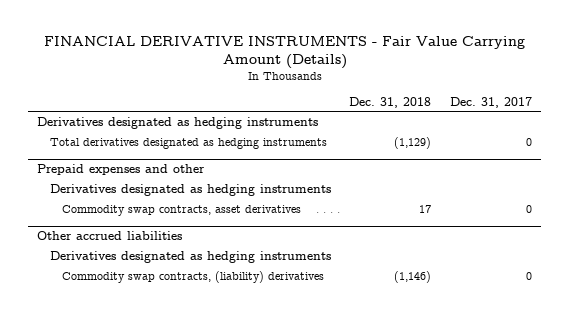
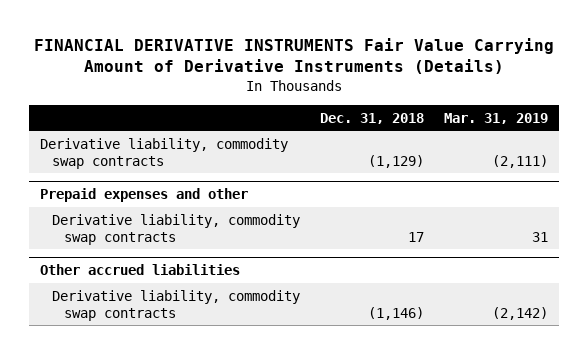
[43,36,525,70] FINANCIAL DERIVATIVE INSTRUMENTS - Fair Value Carrying Amount (Details) -> [33,37,554,75] FINANCIAL DERIVATIVE INSTRUMENTS Fair Value Carrying Amount of Derivative Instruments (Details)
[449,96,532,108] Dec. 31, 2017 -> none
none -> [444,112,549,124] Mar. 31, 2019
[37,116,319,129] Derivatives designated as hedging instruments -> none
[49,137,327,149] Total derivatives designated as hedging instruments -> [39,137,288,169] Derivative liability, commodity swap contracts
[49,183,331,196] Derivatives designated as hedging instruments -> none
[62,204,302,216] Commodity swap contracts, asset derivatives -> none
none -> [51,213,300,245] Derivative liability, commodity swap contracts
[49,250,331,263] Derivatives designated as hedging instruments -> none
[62,270,325,283] Commodity swap contracts, (liability) derivatives -> [51,289,300,321] Derivative liability, commodity swap contracts

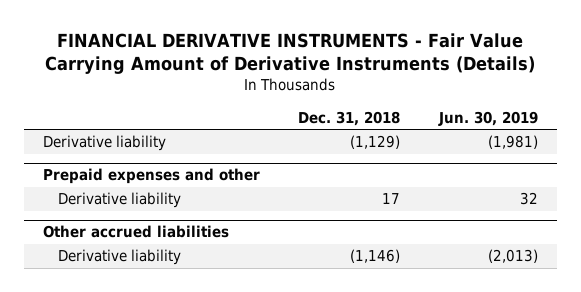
[33,37,554,75] FINANCIAL DERIVATIVE INSTRUMENTS Fair Value Carrying Amount of Derivative Instruments (Details) -> [45,32,536,75] FINANCIAL DERIVATIVE INSTRUMENTS - Fair Value Carrying Amount of Derivative Instruments (Details)
[444,112,549,124] Mar. 31, 2019 -> none
none -> [437,110,538,126] Jun. 30, 2019
[39,137,288,169] Derivative liability, commodity swap contracts -> [42,135,166,152] Derivative liability
[51,213,300,245] Derivative liability, commodity swap contracts -> [58,192,182,209] Derivative liability
[51,289,300,321] Derivative liability, commodity swap contracts -> [58,249,182,266] Derivative liability

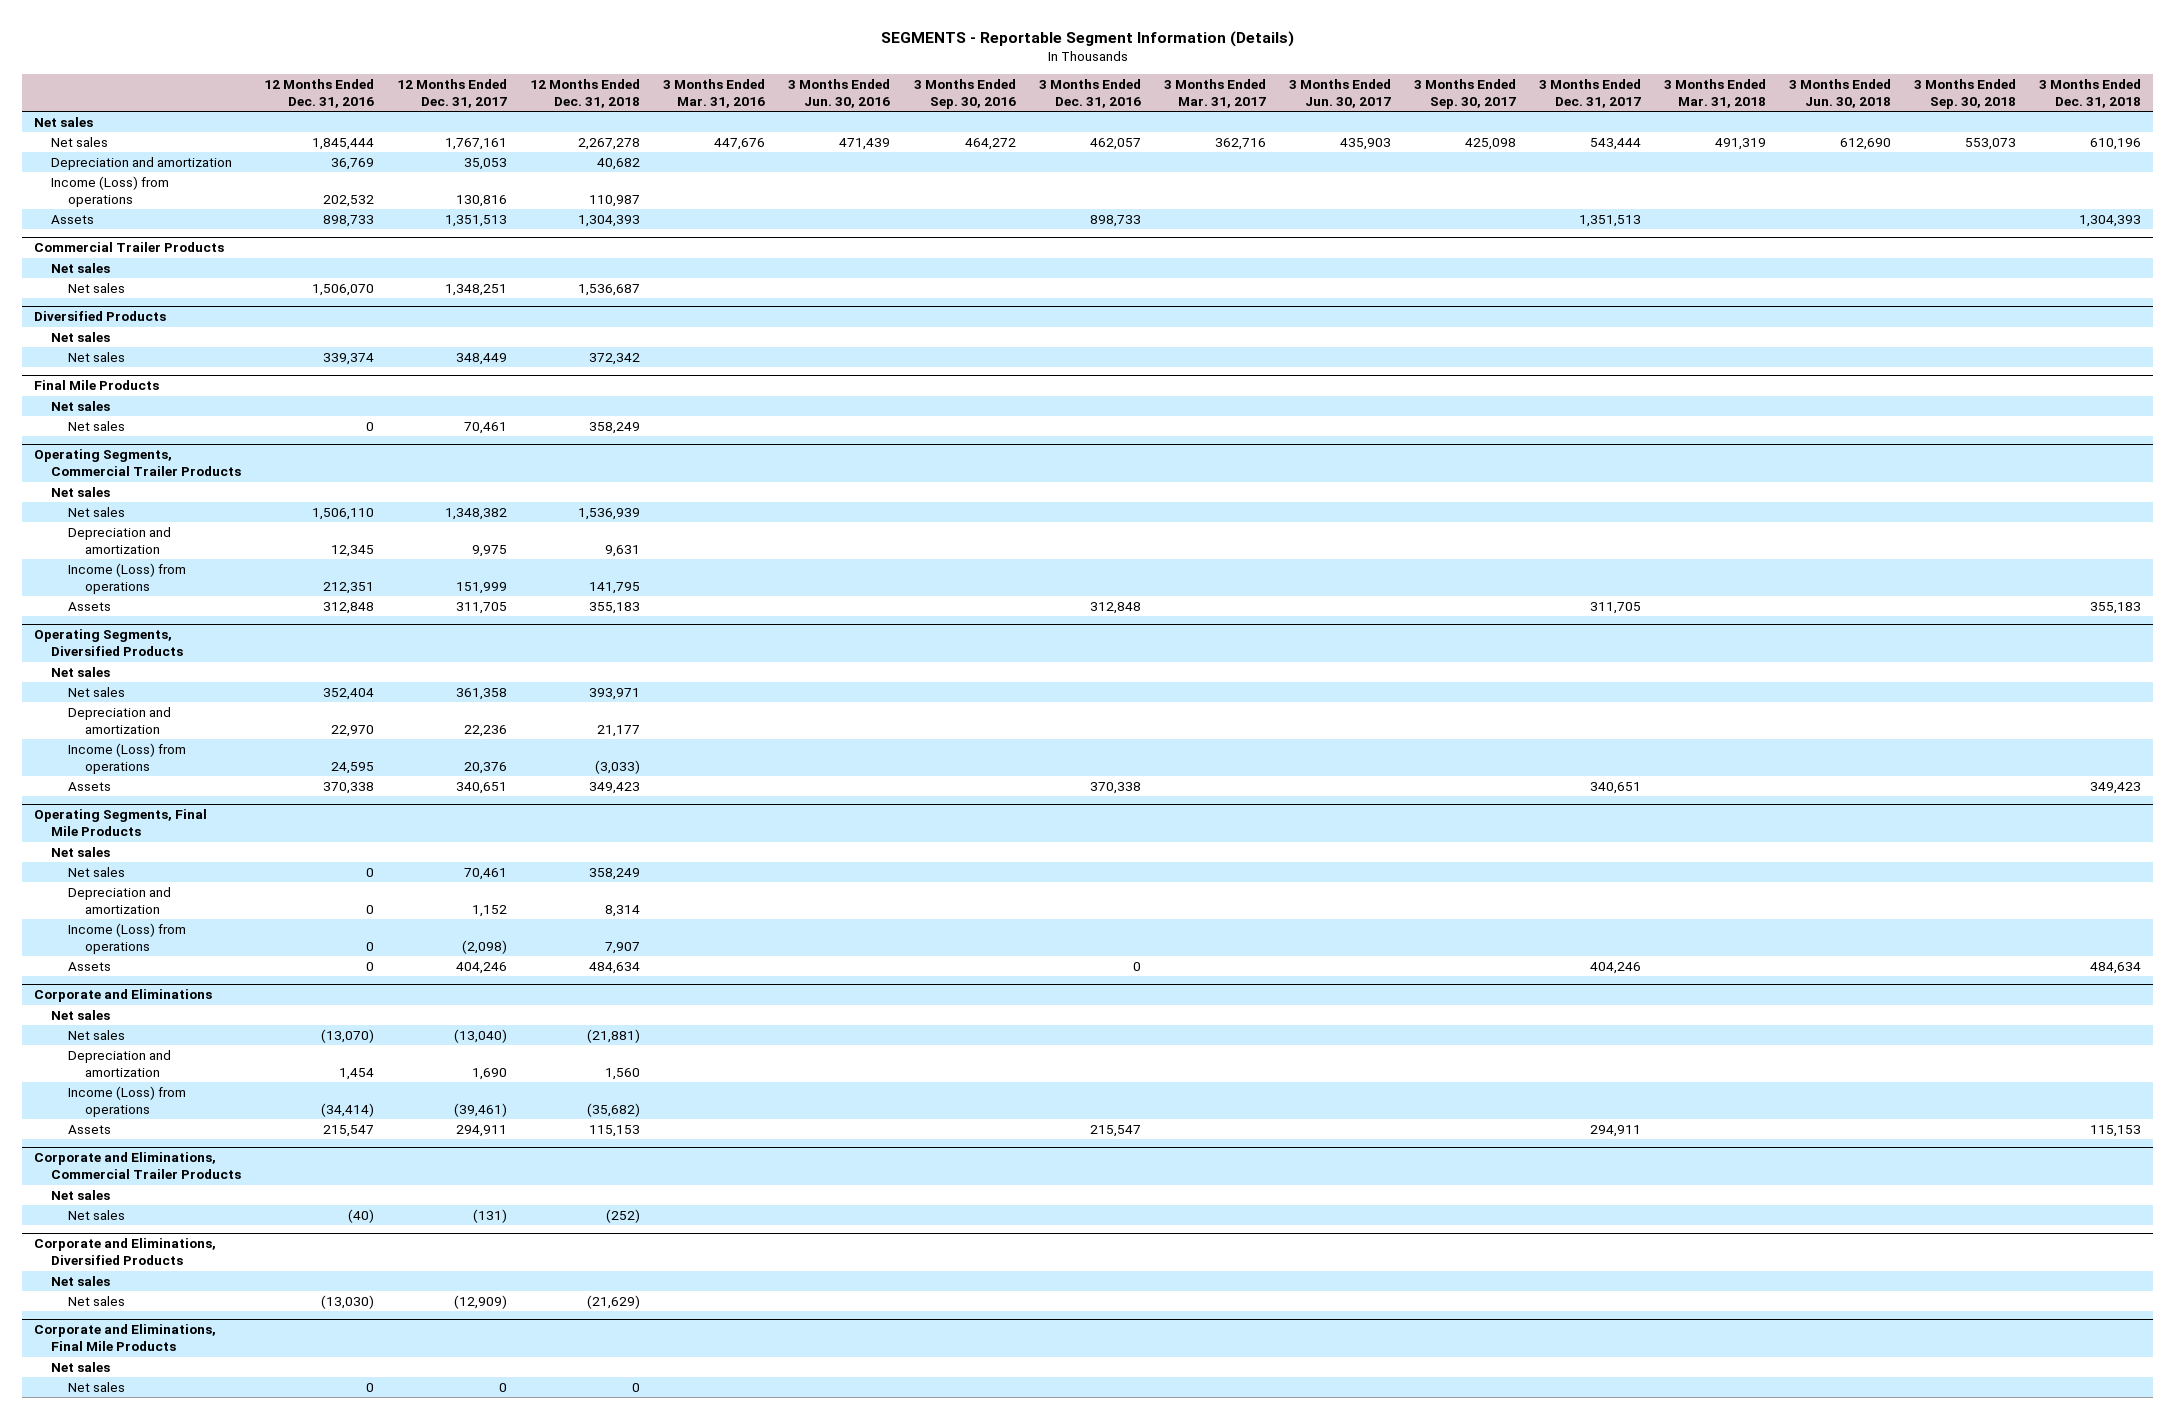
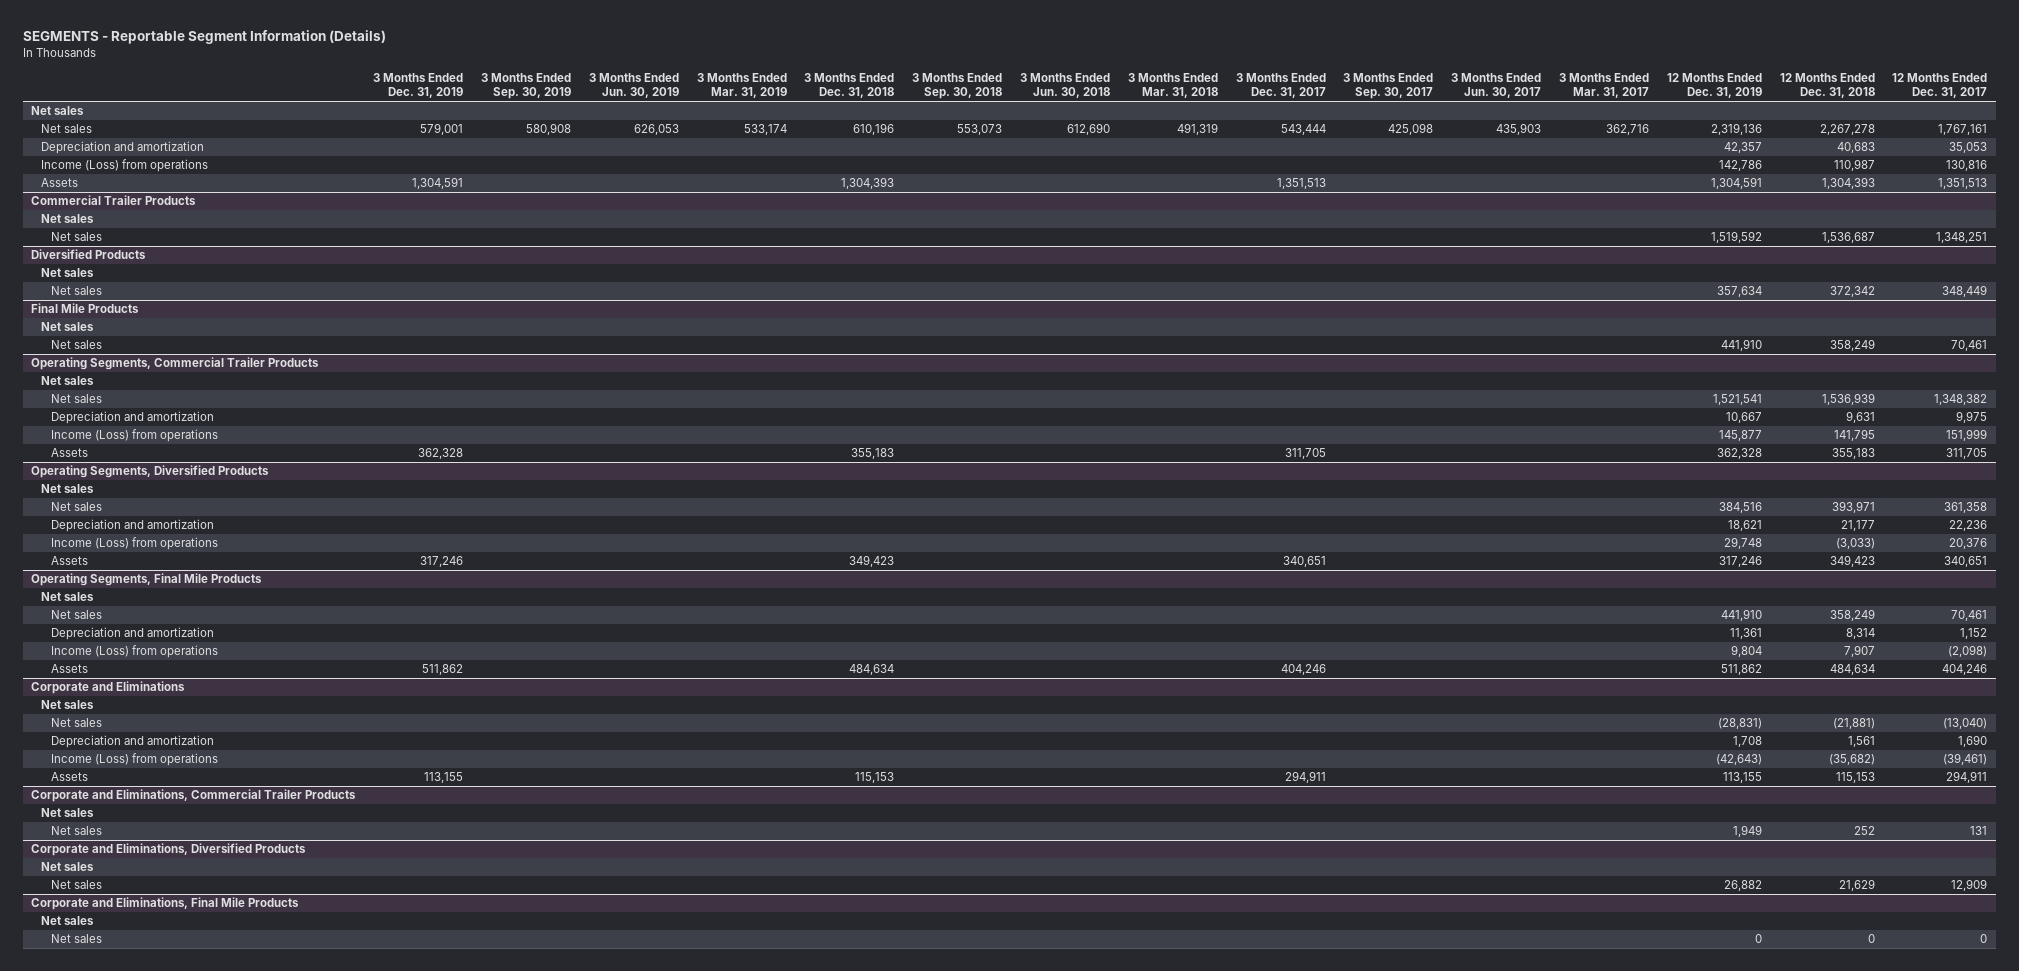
[264,78,375,109] 12 Months Ended Dec. 31, 2016 -> none
[663,78,766,109] 3 Months Ended Mar. 31, 2016 -> none
[788,78,891,109] 3 Months Ended Jun. 30, 2016 -> none
[913,78,1016,110] 3 Months Ended Sep. 30, 2016 -> none
[1038,78,1141,109] 3 Months Ended Dec. 31, 2016 -> none
none -> [373,72,464,99] 3 Months Ended Dec. 31, 2019
none -> [480,72,571,100] 3 Months Ended Sep. 30, 2019
none -> [588,72,679,99] 3 Months Ended Jun. 30, 2019
none -> [696,72,787,99] 3 Months Ended Mar. 31, 2019
none -> [1666,72,1762,99] 12 Months Ended Dec. 31, 2019
[597,157,641,170] 40,682 -> [1836,142,1875,154] 40,683
[605,1067,641,1080] 1,560 -> [1847,736,1875,748] 1,561
[473,1208,508,1223] (131) -> [1970,826,1988,836] 131
[606,1208,641,1223] (252) -> [1853,826,1875,836] 252
[454,1294,508,1309] (12,909) -> [1951,879,1988,892] 12,909
[587,1294,641,1309] (21,629) -> [1838,879,1875,892] 21,629

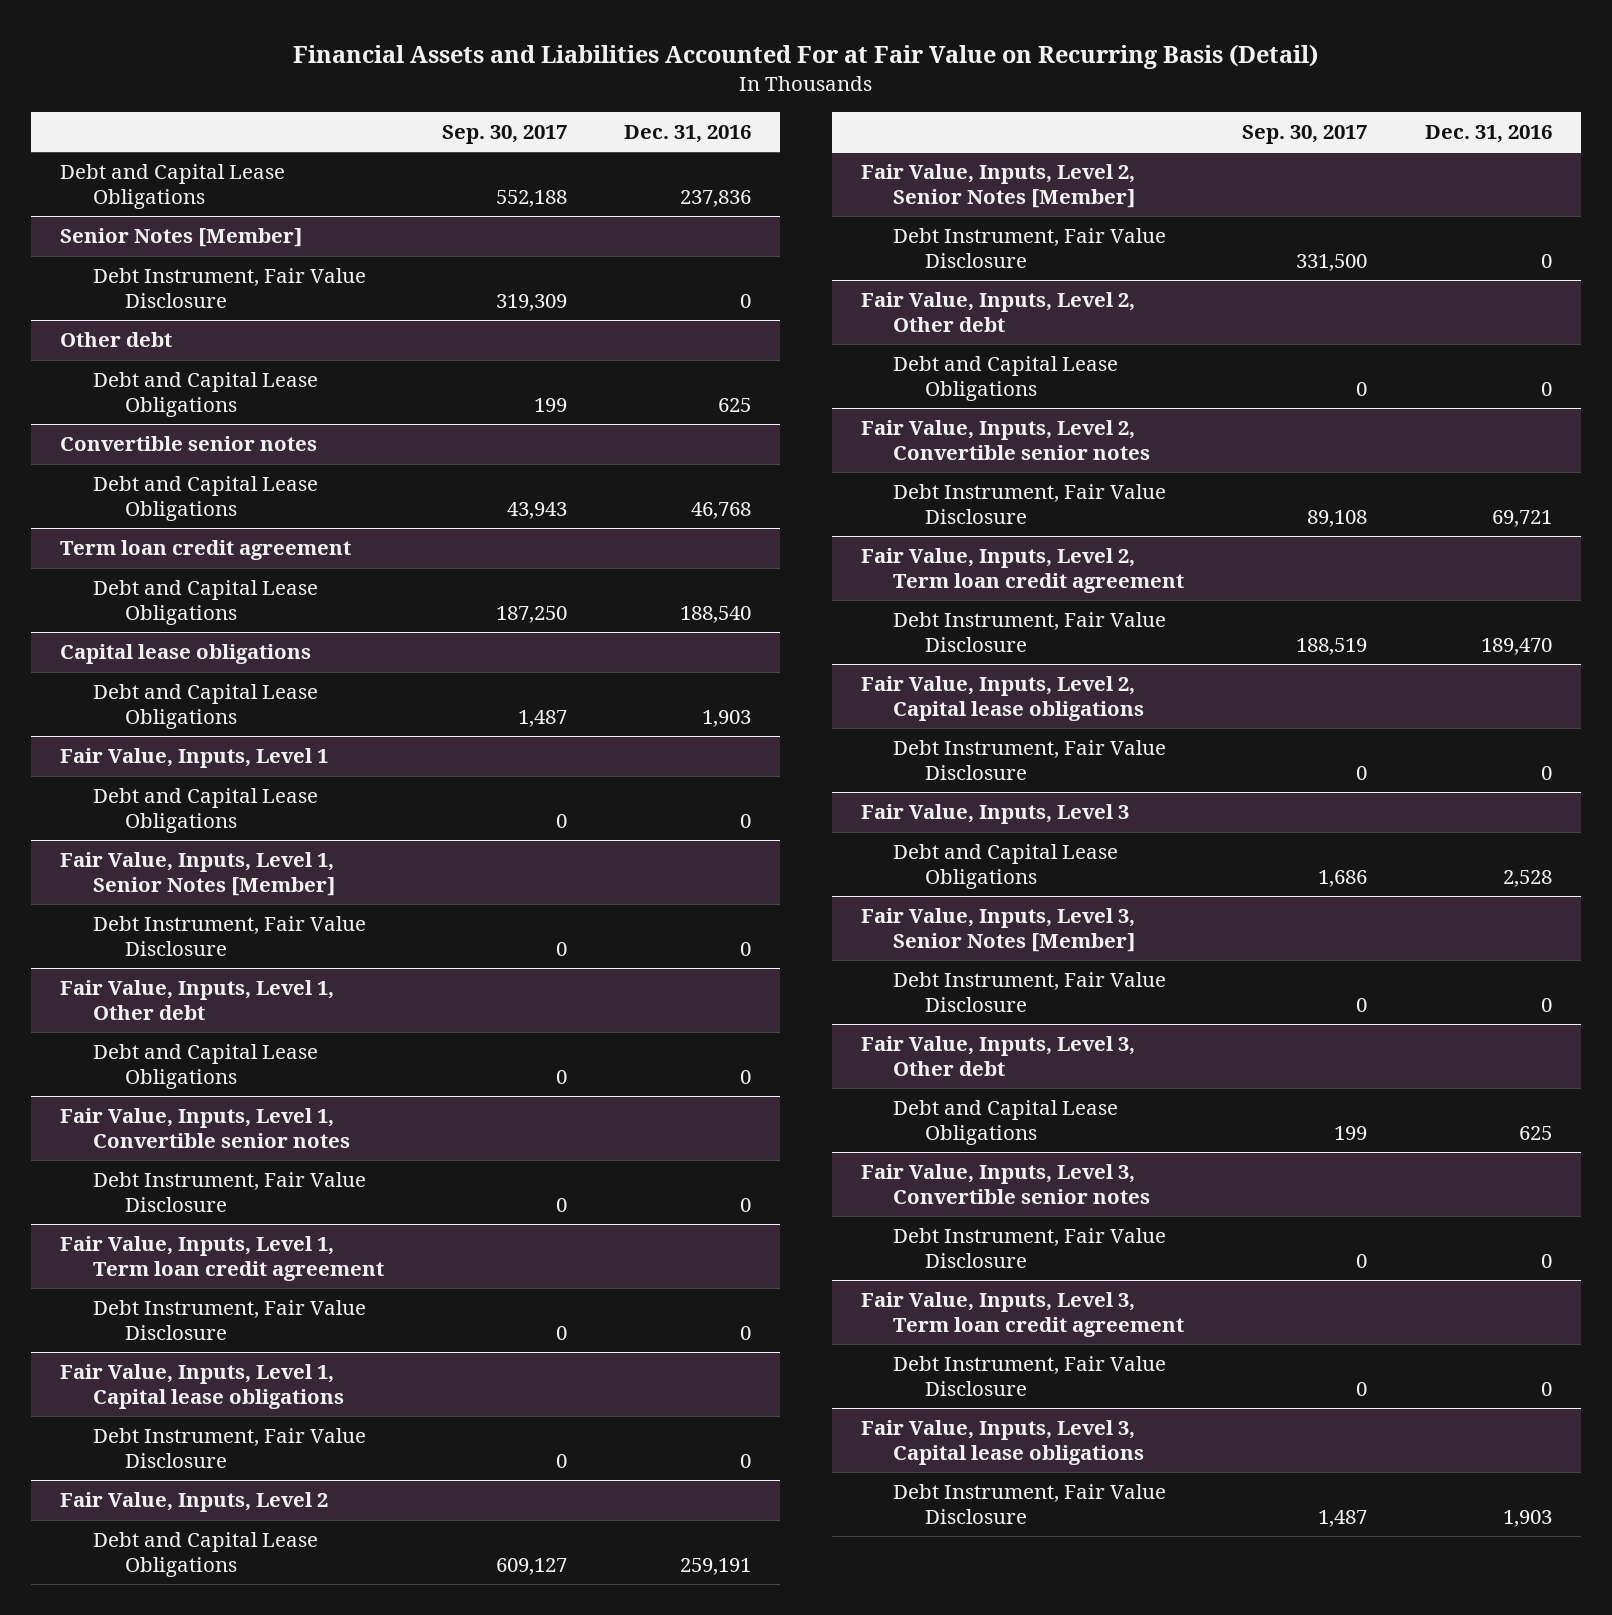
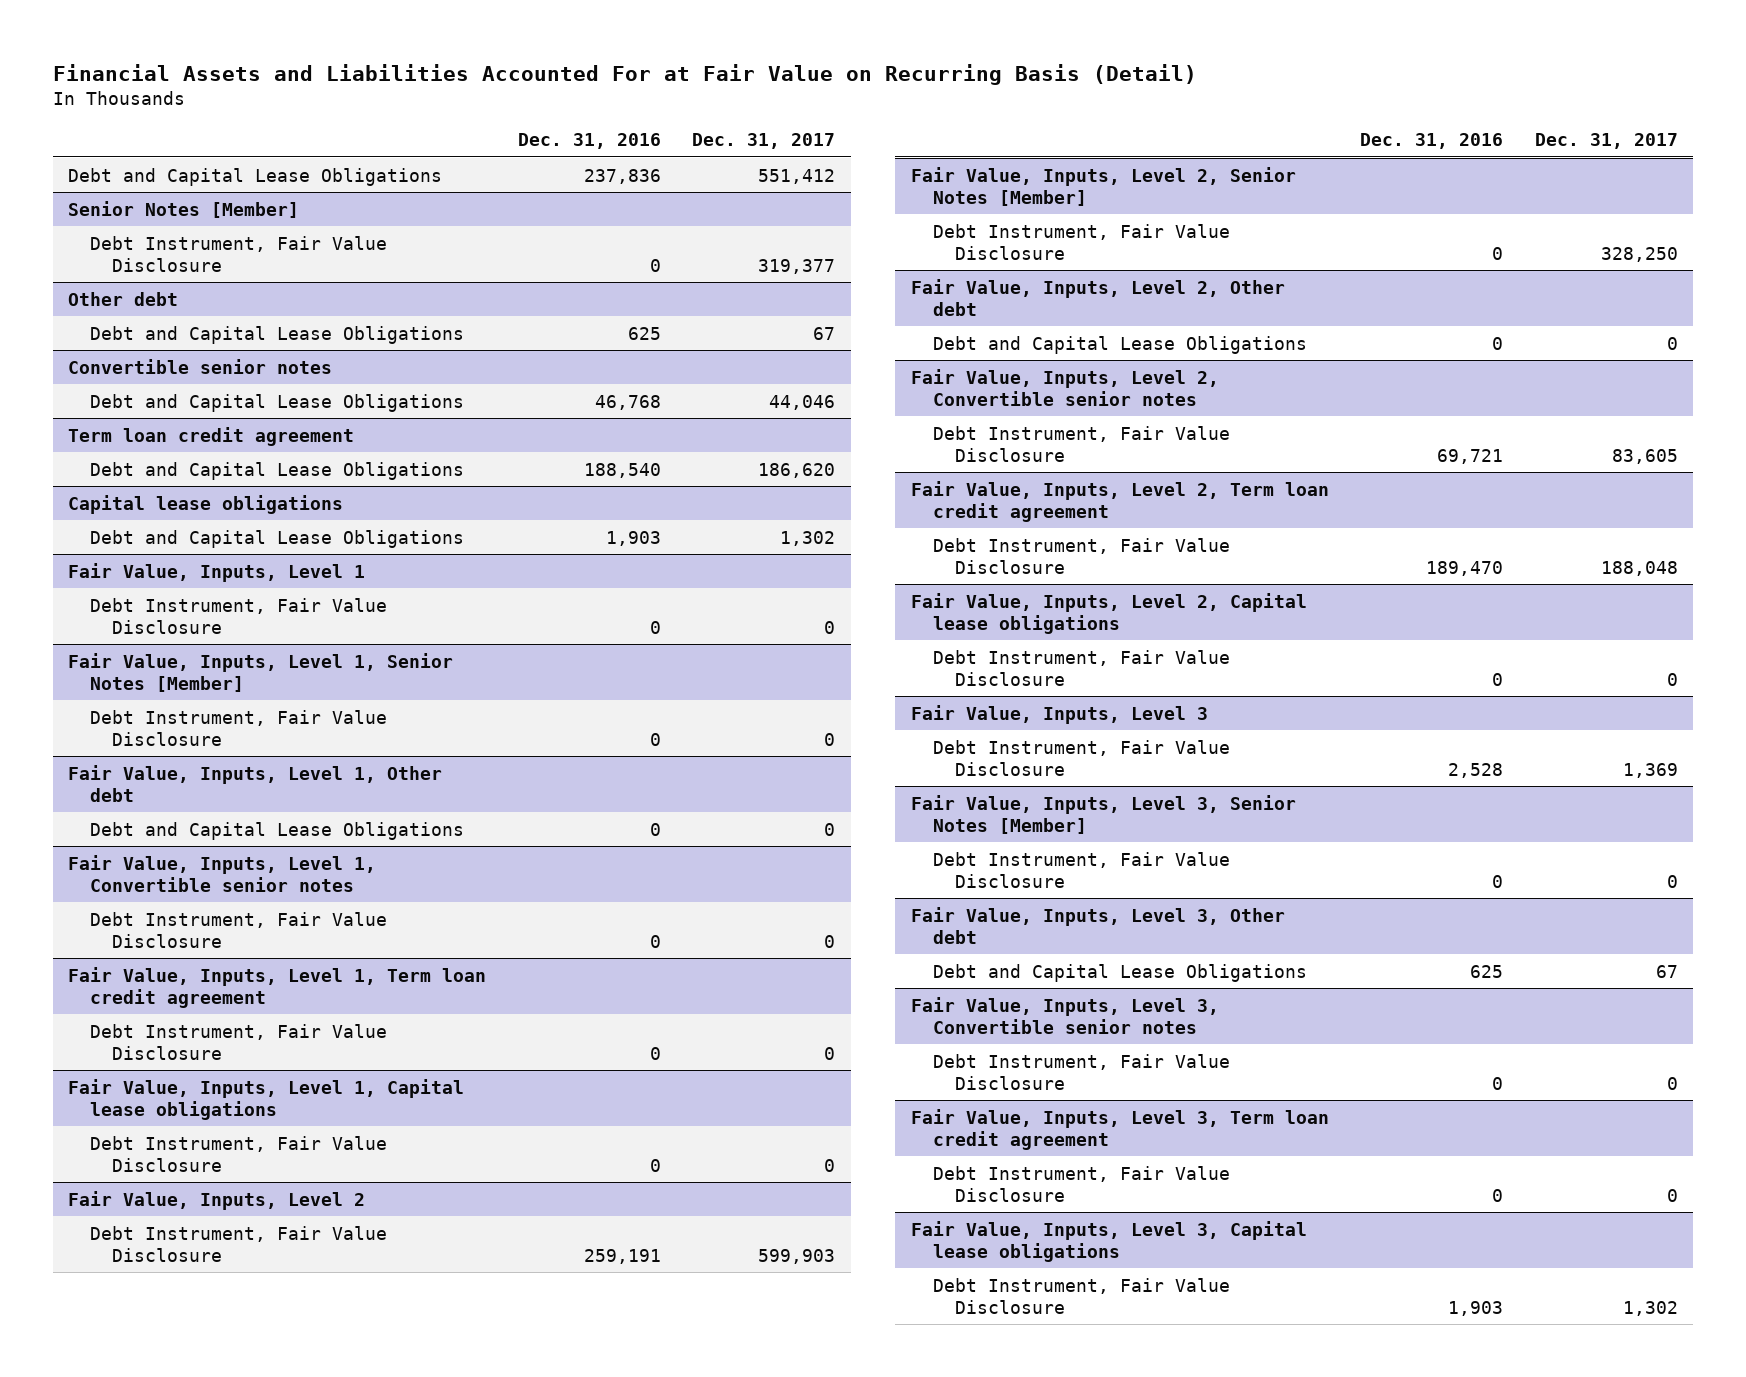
[441,124,567,144] Sep. 30, 2017 -> none
none -> [692,133,836,150] Dec. 31, 2017
[92,788,318,833] Debt and Capital Lease Obligations -> none
none -> [90,597,388,634] Debt Instrument, Fair Value Disclosure
[92,1532,318,1577] Debt and Capital Lease Obligations -> [90,1225,388,1262] Debt Instrument, Fair Value Disclosure
[892,844,1118,889] Debt and Capital Lease Obligations -> [932,739,1230,776] Debt Instrument, Fair Value Disclosure

